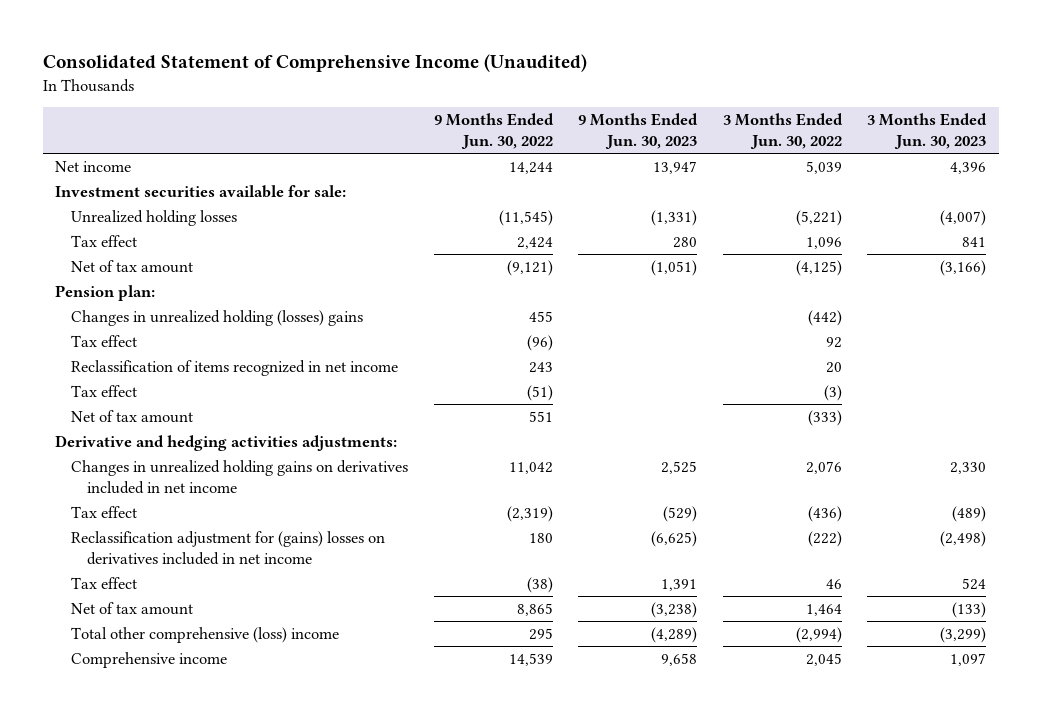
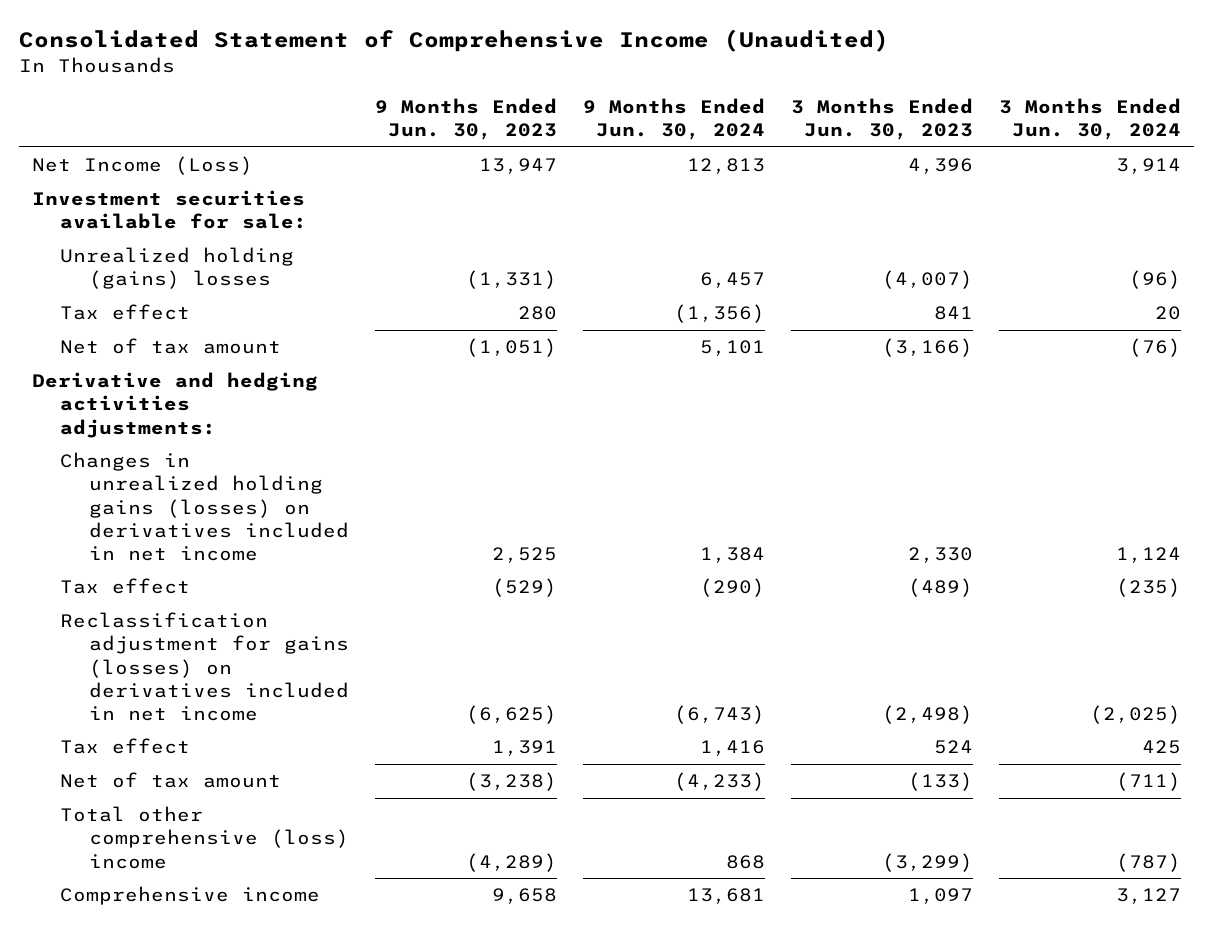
[433,113,554,149] 9 Months Ended Jun. 30, 2022 -> none
[722,113,843,149] 3 Months Ended Jun. 30, 2022 -> none
none -> [582,98,765,141] 9 Months Ended Jun. 30, 2024
none -> [999,98,1182,141] 3 Months Ended Jun. 30, 2024
[55,161,132,173] Net income -> [31,156,253,176] Net Income (Loss)
[71,210,238,227] Unrealized holding losses -> [60,247,295,290] Unrealized holding (gains) losses
[55,285,156,302] Pension plan: -> none
[71,310,364,327] Changes in unrealized holding (losses) gains -> none
[71,335,138,348] Tax effect -> none
[71,360,399,377] Reclassification of items recognized in net income -> none
[71,385,138,398] Tax effect -> none
[71,410,194,424] Net of tax amount -> none
[71,460,409,494] Changes in unrealized holding gains on derivatives included in net income -> [60,452,349,561] Changes in unrealized holding gains (losses) on derivatives included in net income
[71,531,386,565] Reclassification adjustment for (gains) losses on derivatives included in net income -> [60,612,349,721] Reclassification adjustment for gains (losses) on derivatives included in net income

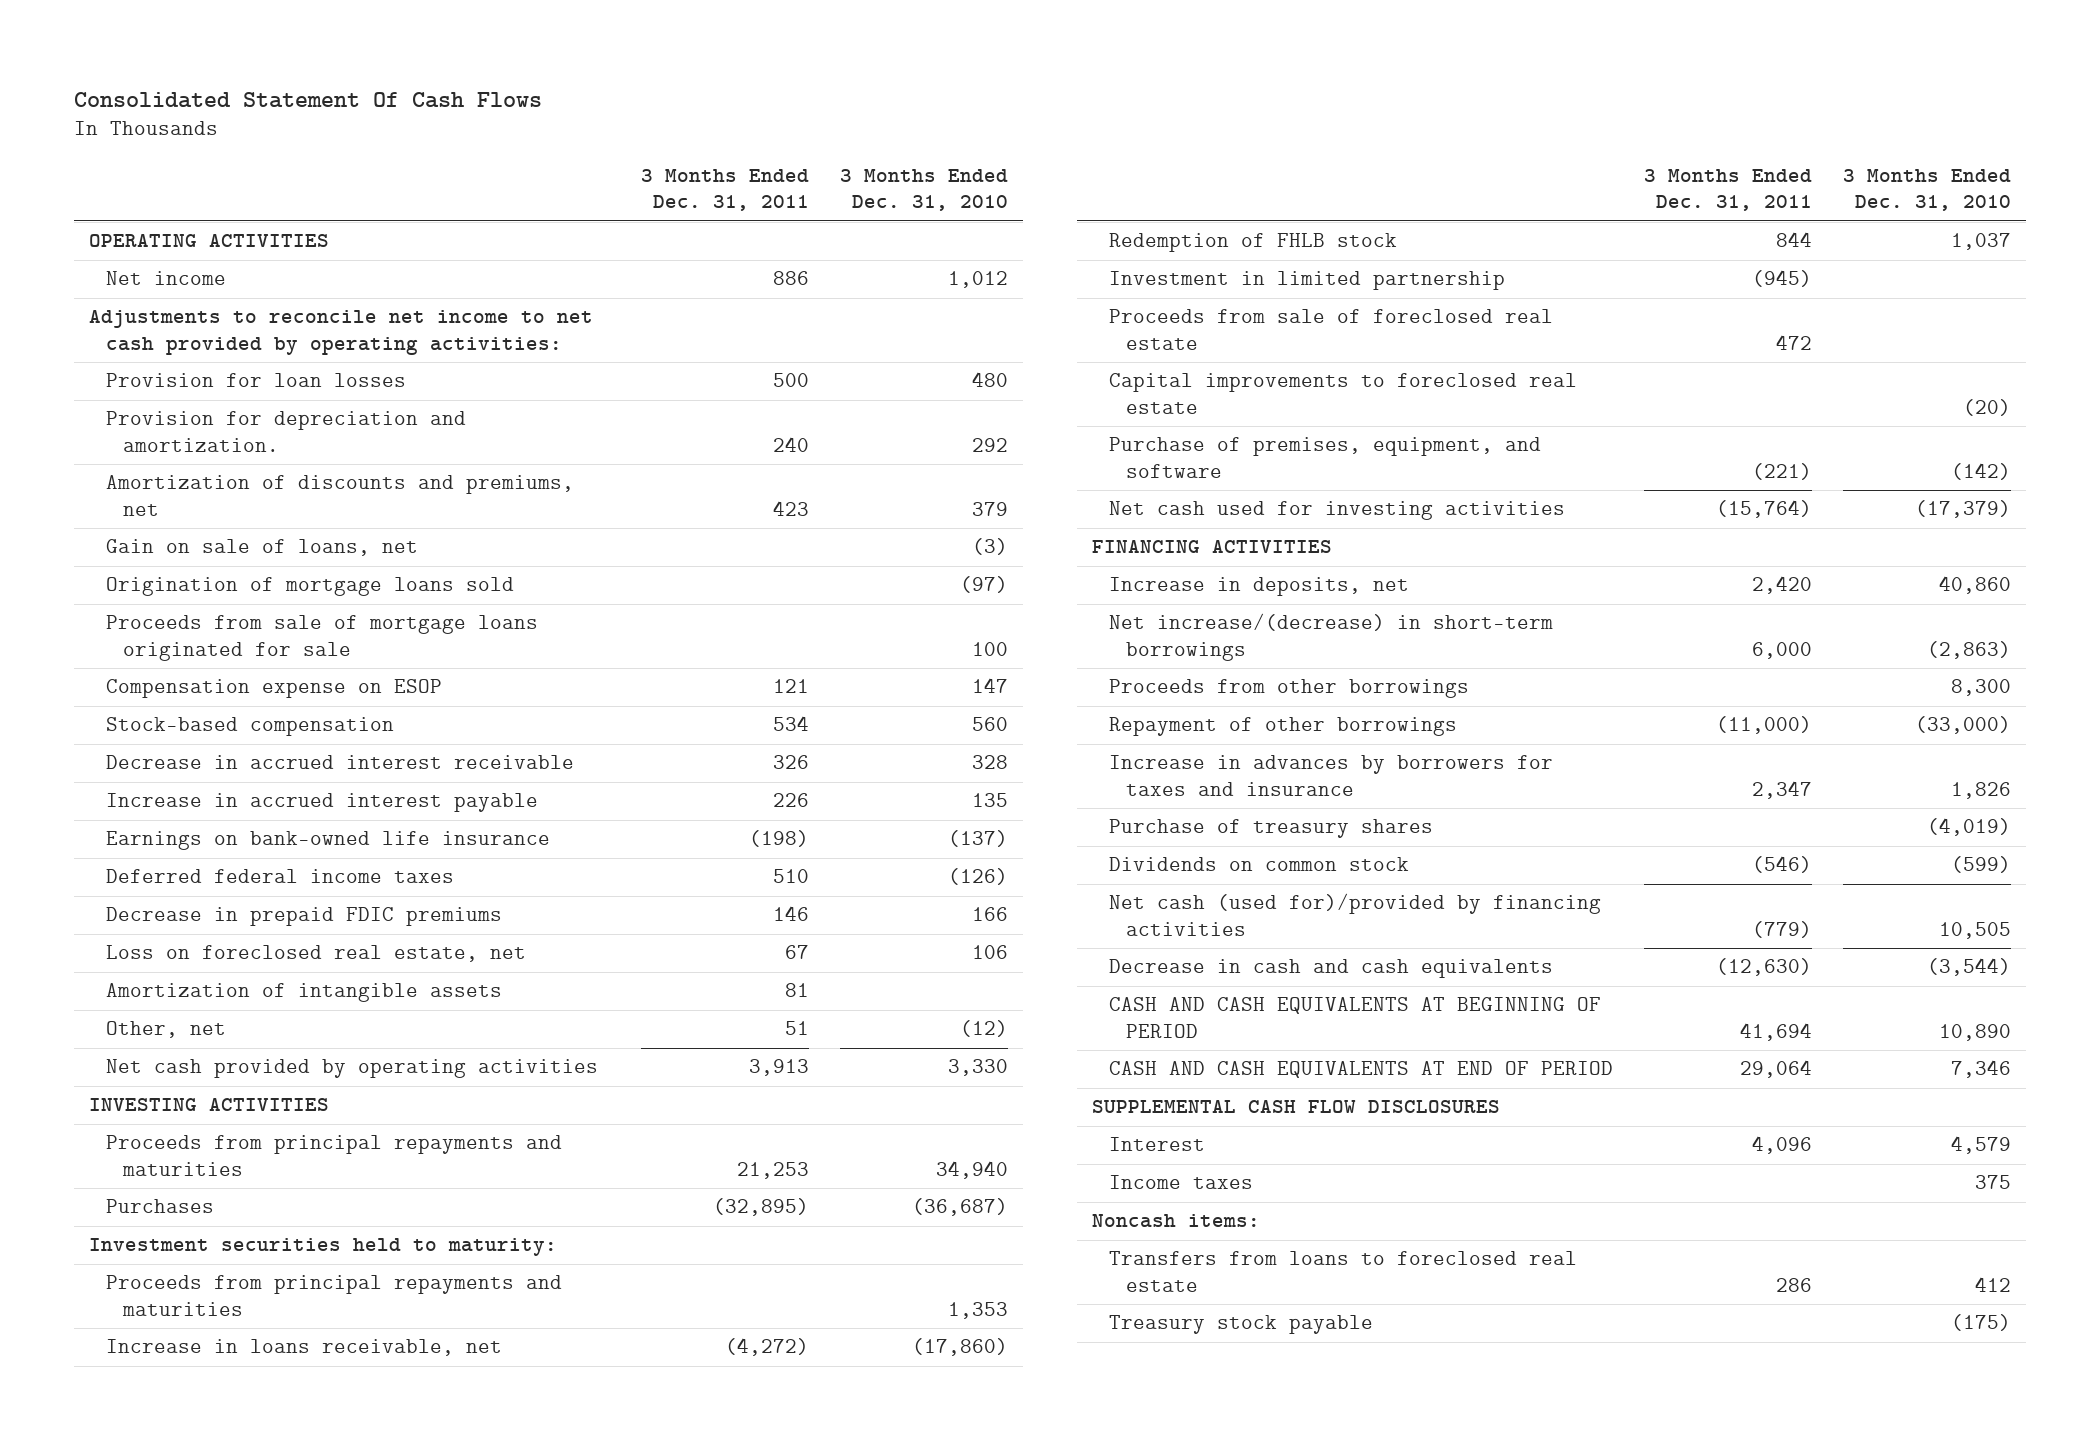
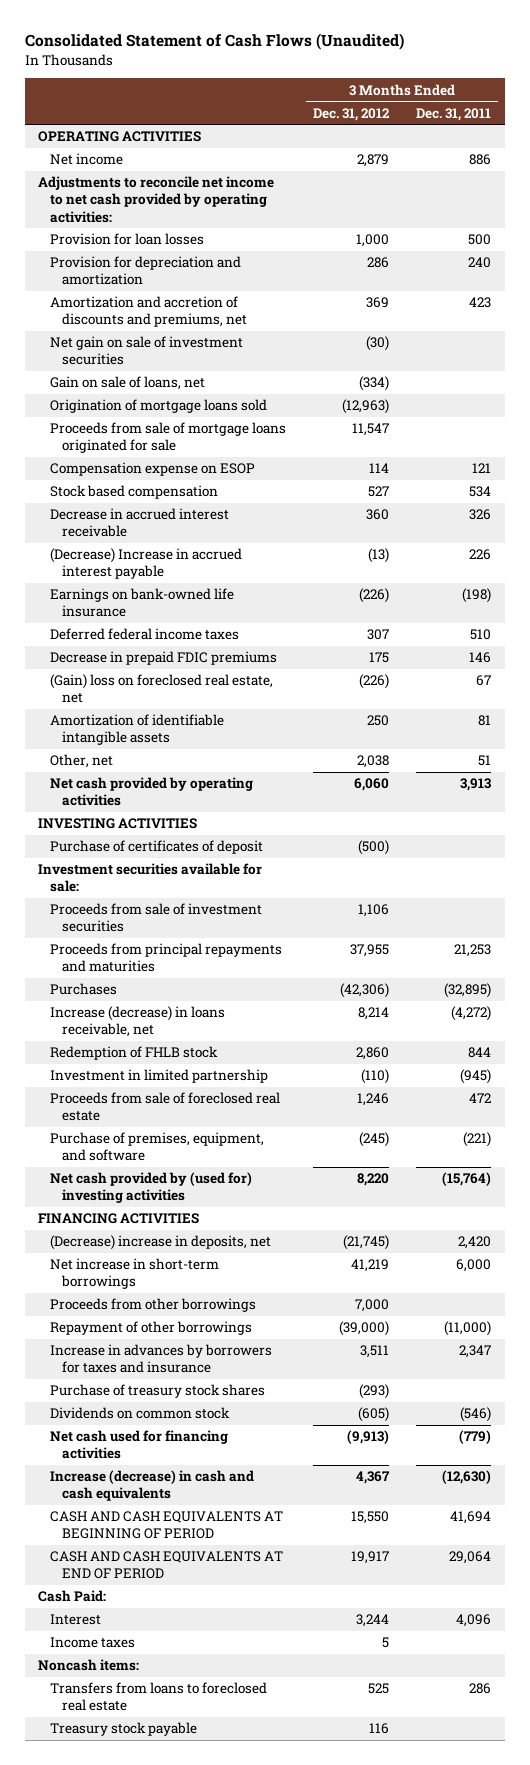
[73,91,542,108] Consolidated Statement Of Cash Flows -> [24,33,404,51] Consolidated Statement of Cash Flows (Unaudited)
[839,169,1008,212] 3 Months Ended Dec. 31, 2010 -> none
none -> [313,107,391,121] Dec. 31, 2012
[105,411,466,452] Provision for depreciation and amortization. -> [50,256,242,286] Provision for depreciation and amortization
[105,475,574,516] Amortization of discounts and premiums, net -> [50,296,247,328] Amortization and accretion of discounts and premiums, net
none -> [50,336,244,366] Net gain on sale of investment securities
[105,717,394,737] Stock-based compensation -> [50,485,219,500] Stock based compensation
[105,793,538,813] Increase in accrued interest payable -> [50,548,243,580] (Decrease) Increase in accrued interest payable
[105,945,526,963] Loss on foreclosed real estate, net -> [50,674,274,704] (Gain) loss on foreclosed real estate, net
[105,983,502,1003] Amortization of intangible assets -> [50,714,225,746] Amortization of identifiable intangible assets
none -> [50,840,264,855] Purchase of certificates of deposit
none -> [38,863,263,893] Investment securities available for sale:
none -> [50,903,263,933] Proceeds from sale of investment securities
[89,1238,558,1257] Investment securities held to maturity: -> none
[105,1275,562,1316] Proceeds from principal repayments and maturities -> none
[105,1339,502,1357] Increase in loans receivable, net -> [50,1006,226,1038] Increase (decrease) in loans receivable, net
[1108,373,1577,414] Capital improvements to foreclosed real estate -> none
[1108,501,1565,521] Net cash used for investing activities -> [50,1172,253,1204] Net cash provided by (used for) investing activities
[1108,577,1409,597] Increase in deposits, net -> [50,1235,272,1251] (Decrease) increase in deposits, net
[1108,613,1553,661] Net increase/(decrease) in short-term borrowings -> [50,1258,220,1290] Net increase in short-term borrowings
[1108,819,1433,839] Purchase of treasury shares -> [50,1384,266,1399] Purchase of treasury stock shares
[1108,893,1601,936] Net cash (used for)/provided by financing activities -> [50,1430,229,1460] Net cash used for financing activities
[1108,959,1553,979] Decrease in cash and cash equivalents -> [50,1470,255,1502] Increase (decrease) in cash and cash equivalents
[1092,1100,1501,1114] SUPPLEMENTAL CASH FLOW DISCLOSURES -> none
none -> [38,1590,107,1603] Cash Paid:

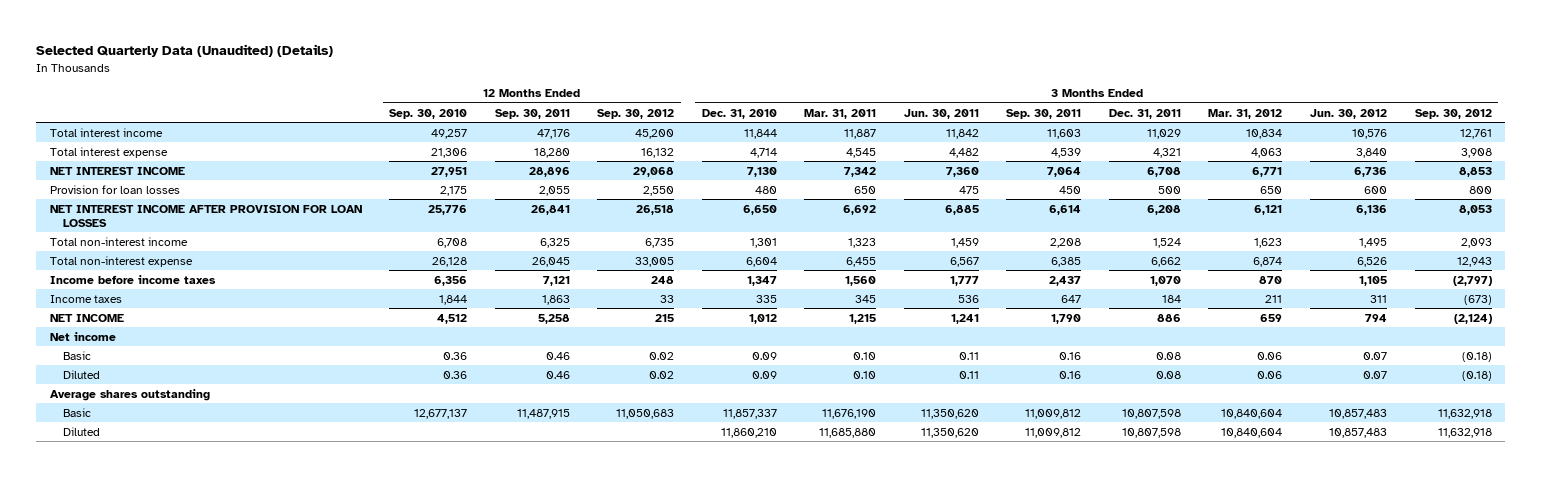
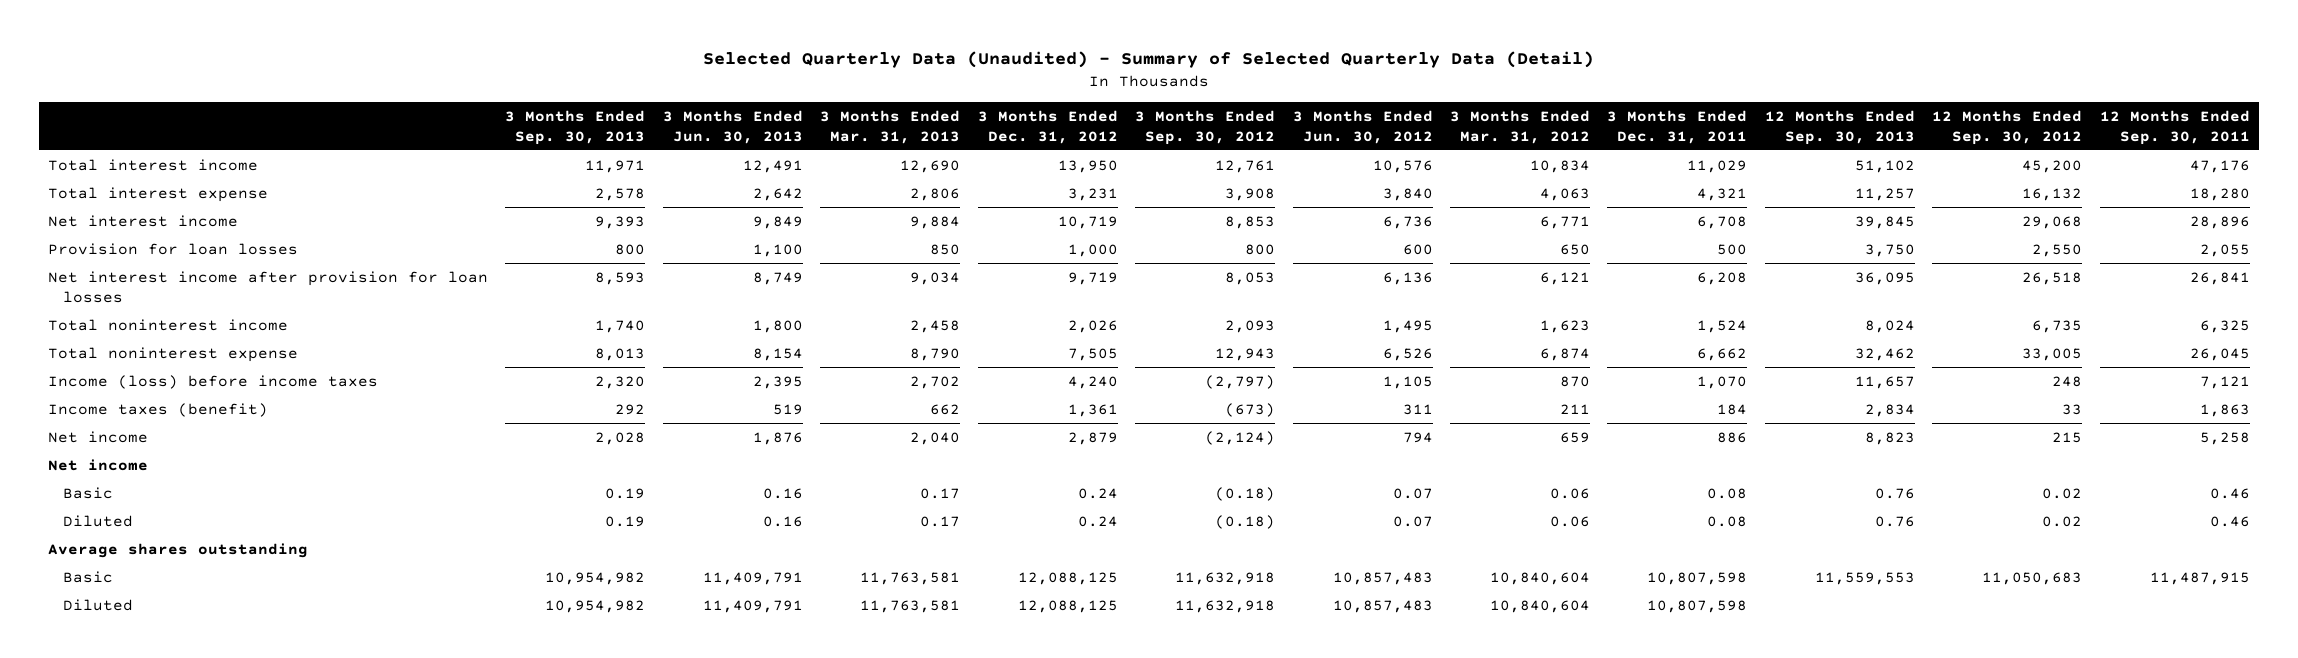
[36,44,334,58] Selected Quarterly Data (Unaudited) (Details) -> [702,51,1594,69] Selected Quarterly Data (Unaudited) - Summary of Selected Quarterly Data (Detail)
[389,108,468,119] Sep. 30, 2010 -> none
[701,108,777,119] Dec. 31, 2010 -> none
[804,108,877,119] Mar. 31, 2011 -> none
[903,108,979,119] Jun. 30, 2011 -> none
[1006,108,1082,119] Sep. 30, 2011 -> none
none -> [505,109,646,145] 3 Months Ended Sep. 30, 2013
none -> [662,109,803,144] 3 Months Ended Jun. 30, 2013
none -> [820,109,961,144] 3 Months Ended Mar. 31, 2013
none -> [977,109,1118,144] 3 Months Ended Dec. 31, 2012
none -> [1764,109,1915,145] 12 Months Ended Sep. 30, 2013
[49,166,185,175] NET INTEREST INCOME -> [47,214,238,227] Net interest income
[49,204,362,227] NET INTEREST INCOME AFTER PROVISION FOR LOAN LOSSES -> [47,270,488,303] Net interest income after provision for loan losses
[49,236,188,246] Total non-interest income -> [47,318,288,331] Total noninterest income
[49,255,193,267] Total non-interest expense -> [47,346,298,362] Total noninterest expense
[49,274,216,284] Income before income taxes -> [47,374,378,389] Income (loss) before income taxes
[49,294,122,303] Income taxes -> [47,402,268,417] Income taxes (benefit)
[49,313,124,322] NET INCOME -> [47,430,148,443] Net income

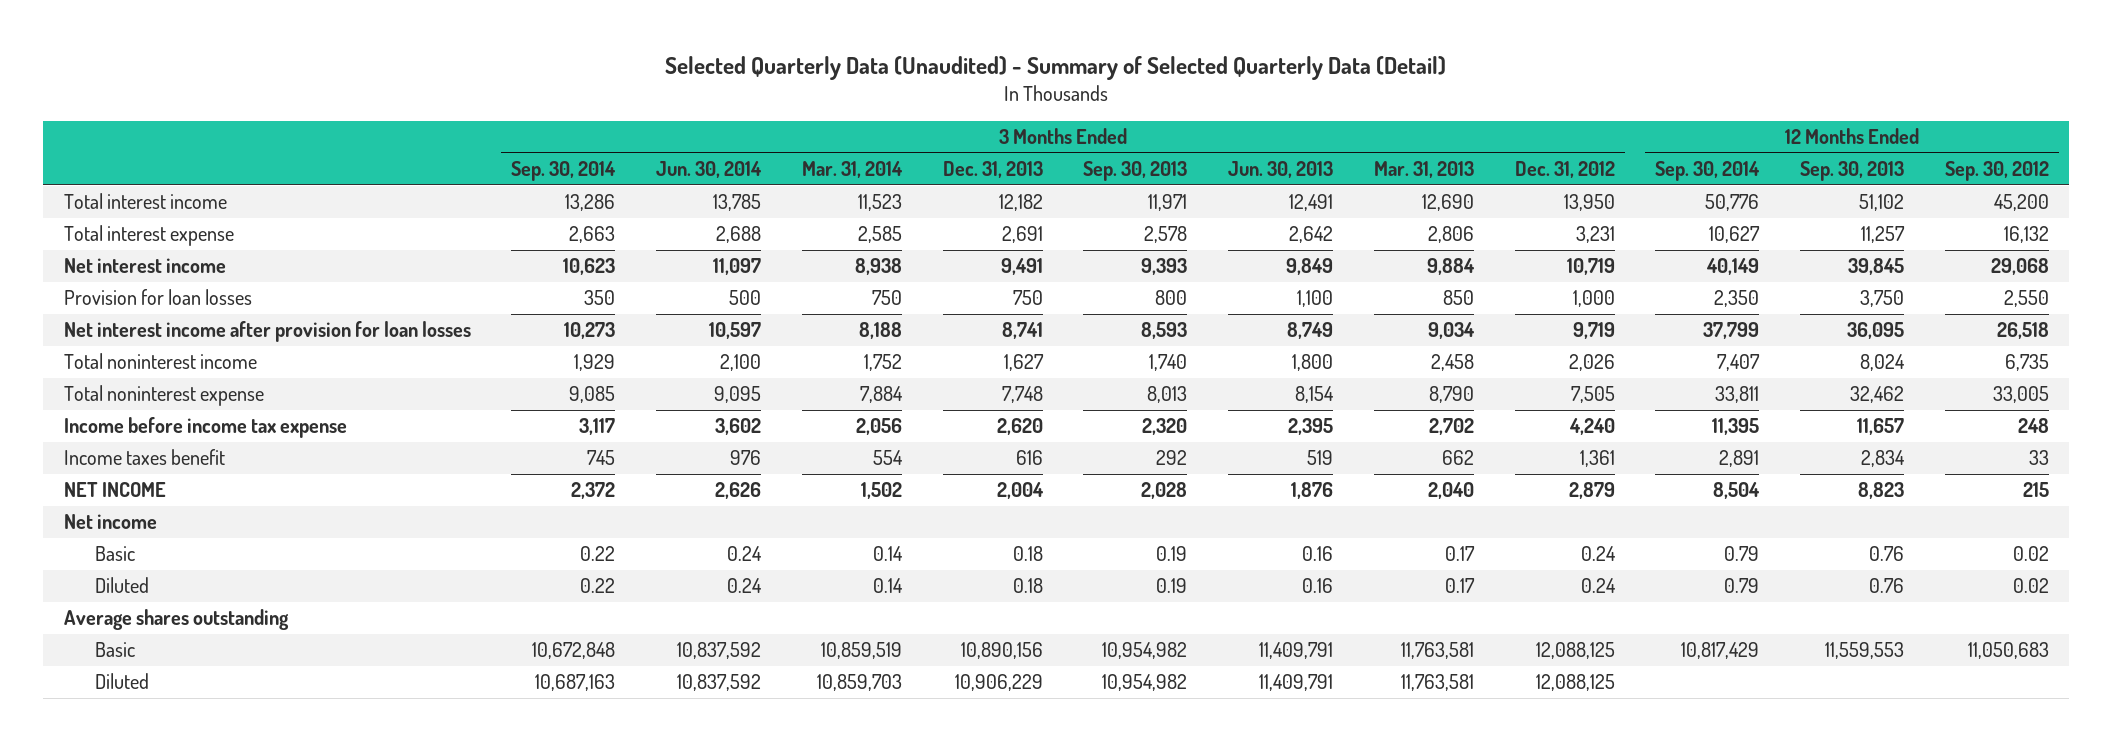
[1135,109,1276,145] 3 Months Ended Sep. 30, 2012 -> none
[1292,109,1433,144] 3 Months Ended Jun. 30, 2012 -> none
[1450,109,1591,144] 3 Months Ended Mar. 31, 2012 -> none
[1607,109,1748,144] 3 Months Ended Dec. 31, 2011 -> none
[2099,109,2250,145] 12 Months Ended Sep. 30, 2011 -> none
none -> [511,161,617,182] Sep. 30, 2014
none -> [656,161,763,179] Jun. 30, 2014
none -> [801,161,903,179] Mar. 31, 2014
none -> [942,161,1043,179] Dec. 31, 2013
none -> [1655,161,1761,182] Sep. 30, 2014
[47,374,378,389] Income (loss) before income taxes -> [63,417,347,439] Income before income tax expense
[47,402,268,417] Income taxes (benefit) -> [63,449,225,466] Income taxes benefit
[47,430,148,443] Net income -> [63,482,166,498] NET INCOME

